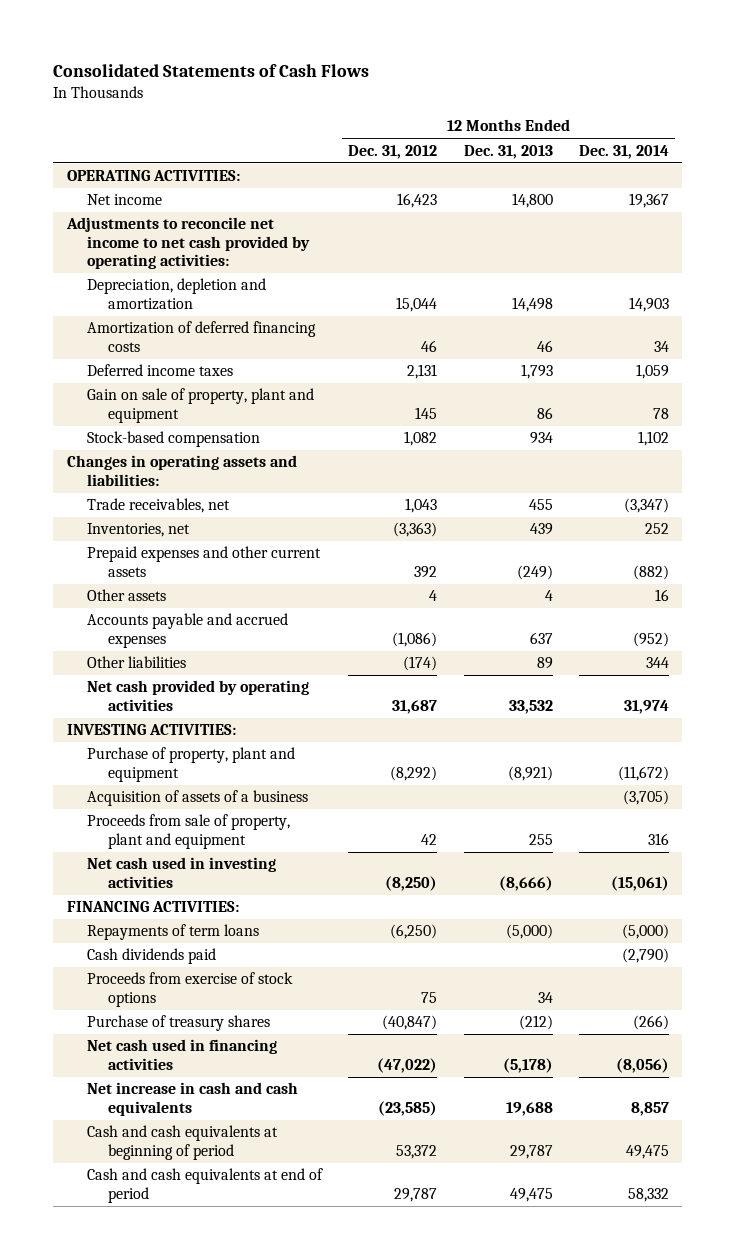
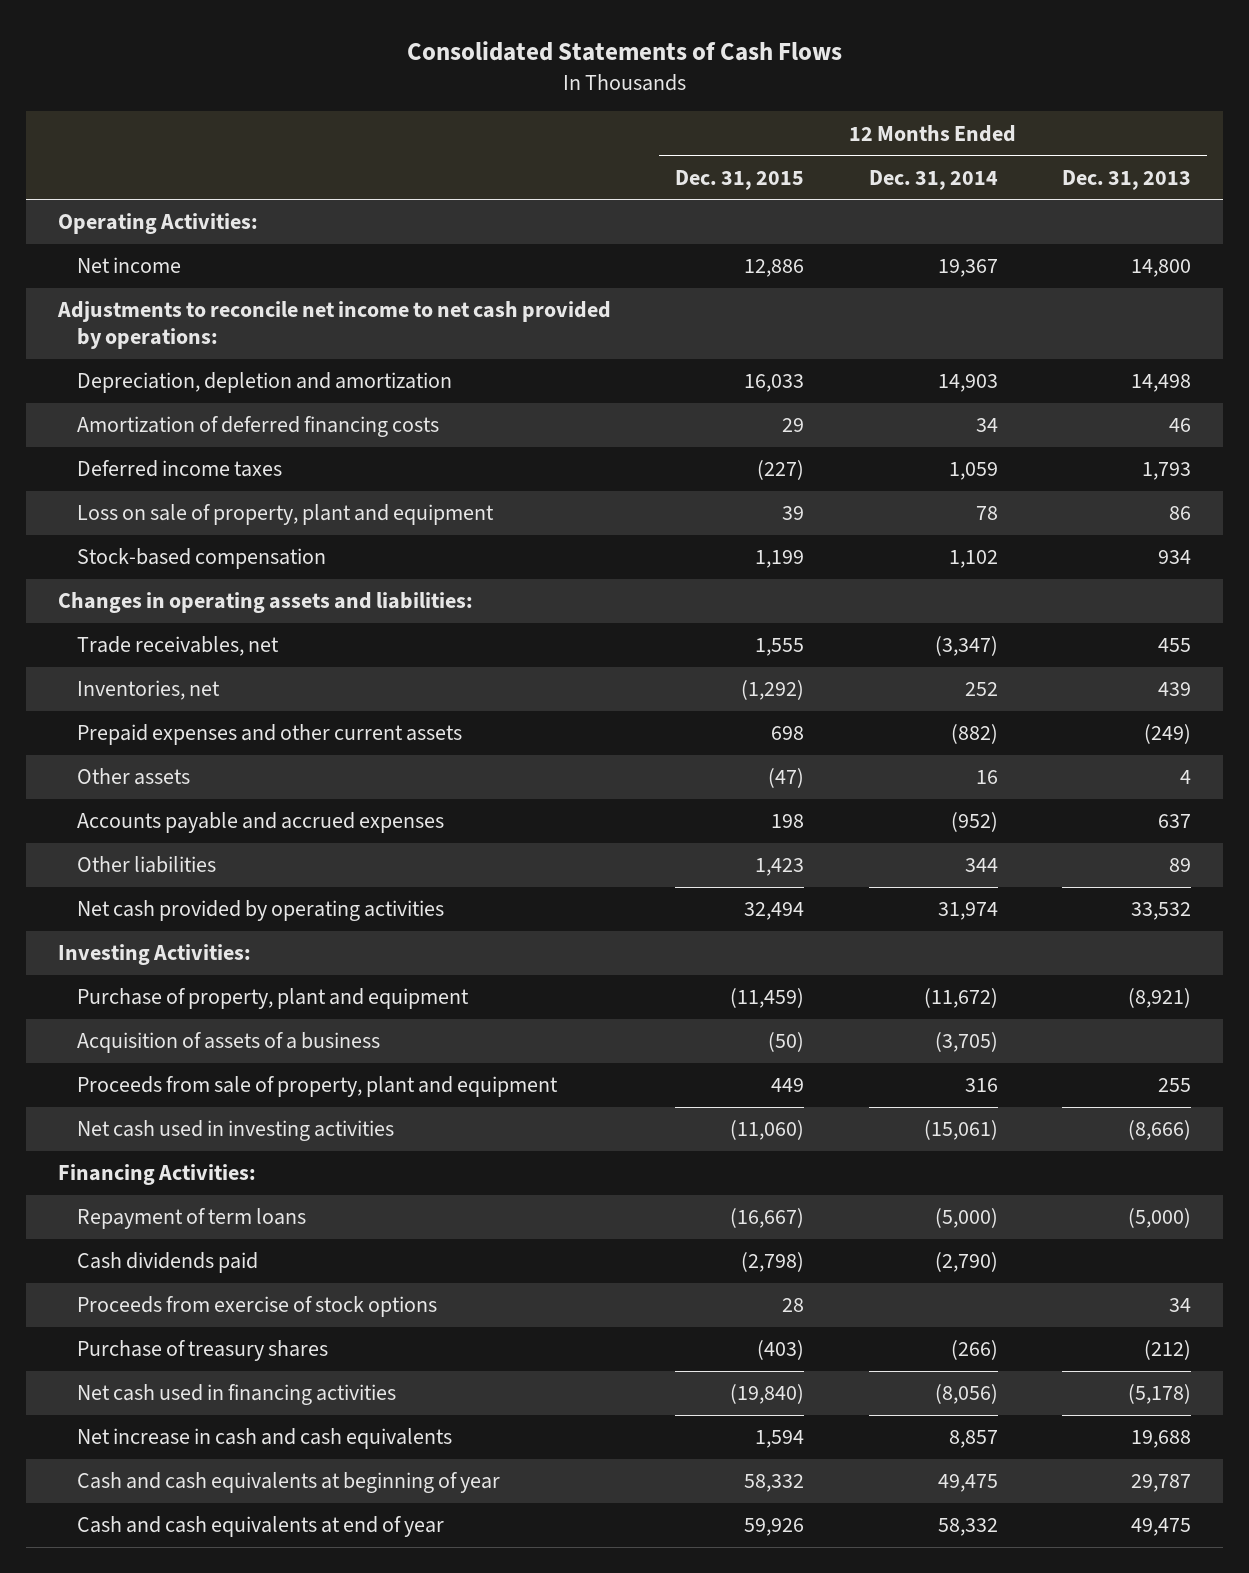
[348,144,438,159] Dec. 31, 2012 -> none
none -> [675,169,805,190] Dec. 31, 2015
[66,170,240,182] OPERATING ACTIVITIES: -> [58,213,259,235] Operating Activities:
[65,217,311,269] Adjustments to reconcile net income to net cash provided by operating activities: -> [57,301,612,350] Adjustments to reconcile net income to net cash provided by operations:
[87,388,315,423] Gain on sale of property, plant and equipment -> [77,504,495,526] Loss on sale of property, plant and equipment
[66,724,236,736] INVESTING ACTIVITIES: -> [58,944,252,966] Investing Activities:
[66,901,239,913] FINANCING ACTIVITIES: -> [58,1164,257,1186] Financing Activities:
[87,924,260,941] Repayments of term loans -> [77,1208,307,1230] Repayment of term loans
[87,1125,279,1160] Cash and cash equivalents at beginning of period -> [77,1472,501,1494] Cash and cash equivalents at beginning of year
[87,1168,324,1203] Cash and cash equivalents at end of period -> [77,1516,445,1538] Cash and cash equivalents at end of year

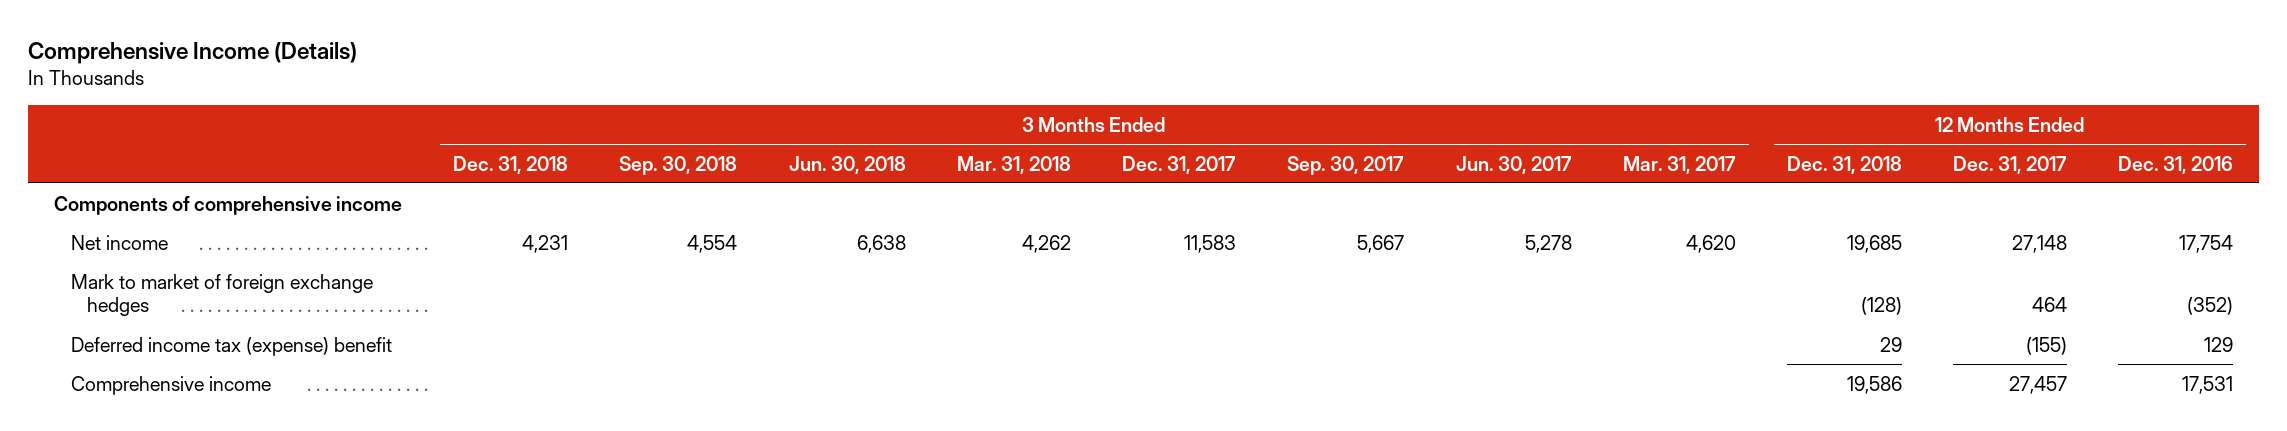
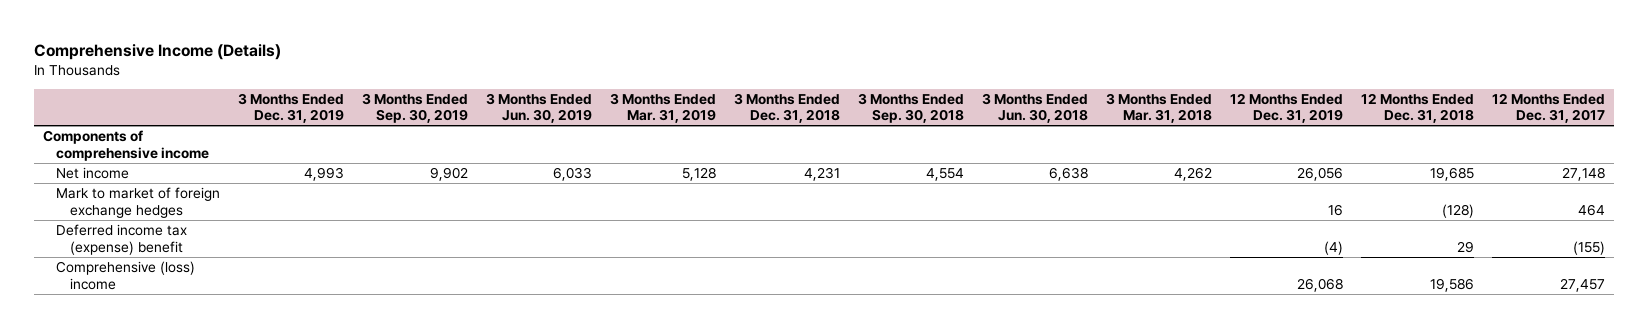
[1122,155,1237,174] Dec. 31, 2017 -> none
[1287,155,1405,175] Sep. 30, 2017 -> none
[1455,155,1572,174] Jun. 30, 2017 -> none
[1622,155,1736,174] Mar. 31, 2017 -> none
[2118,155,2234,174] Dec. 31, 2016 -> none
none -> [238,92,345,124] 3 Months Ended Dec. 31, 2019
none -> [362,92,469,124] 3 Months Ended Sep. 30, 2019
none -> [486,92,593,124] 3 Months Ended Jun. 30, 2019
none -> [610,92,717,124] 3 Months Ended Mar. 31, 2019
none -> [1229,92,1343,124] 12 Months Ended Dec. 31, 2019
[70,375,271,395] Comprehensive income -> [56,261,196,290] Comprehensive (loss) income

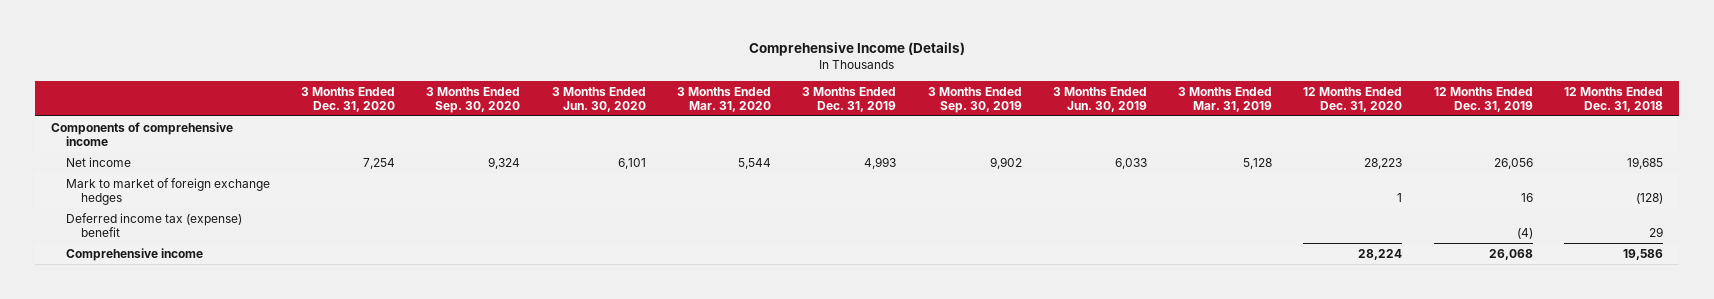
[734,92,841,124] 3 Months Ended Dec. 31, 2018 -> none
[858,92,965,124] 3 Months Ended Sep. 30, 2018 -> none
[981,92,1088,124] 3 Months Ended Jun. 30, 2018 -> none
[1105,92,1212,124] 3 Months Ended Mar. 31, 2018 -> none
[1491,92,1605,124] 12 Months Ended Dec. 31, 2017 -> none
none -> [301,86,396,112] 3 Months Ended Dec. 31, 2020
none -> [426,86,521,113] 3 Months Ended Sep. 30, 2020
none -> [551,86,646,112] 3 Months Ended Jun. 30, 2020
none -> [677,86,772,112] 3 Months Ended Mar. 31, 2020
none -> [1303,86,1403,112] 12 Months Ended Dec. 31, 2020
[56,261,196,290] Comprehensive (loss) income -> [65,247,203,261] Comprehensive income

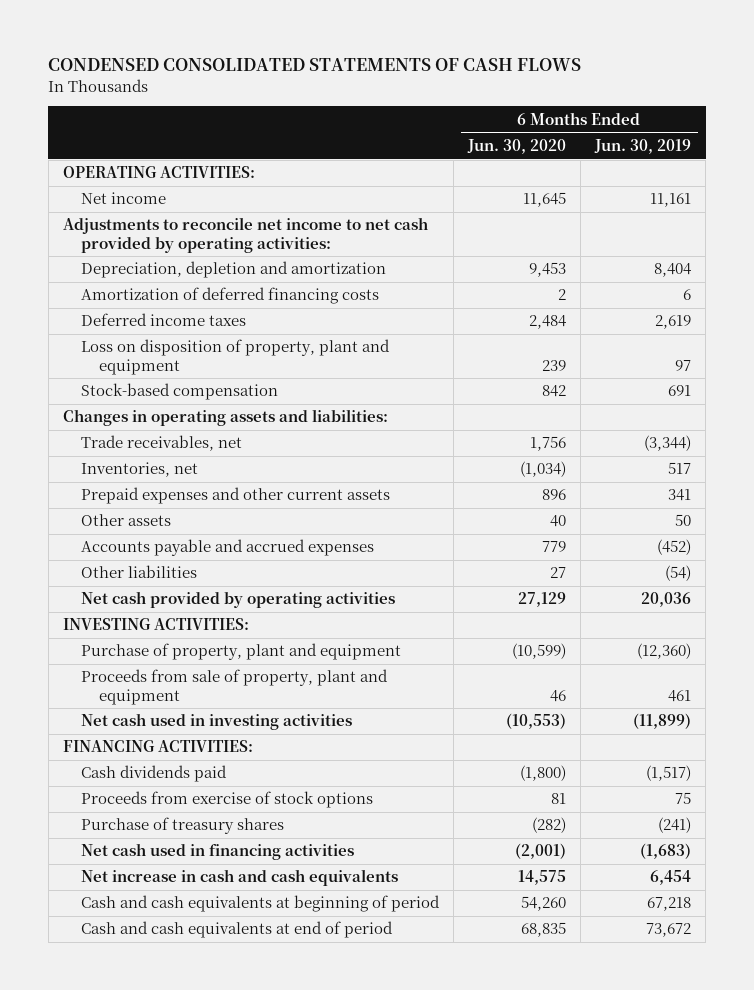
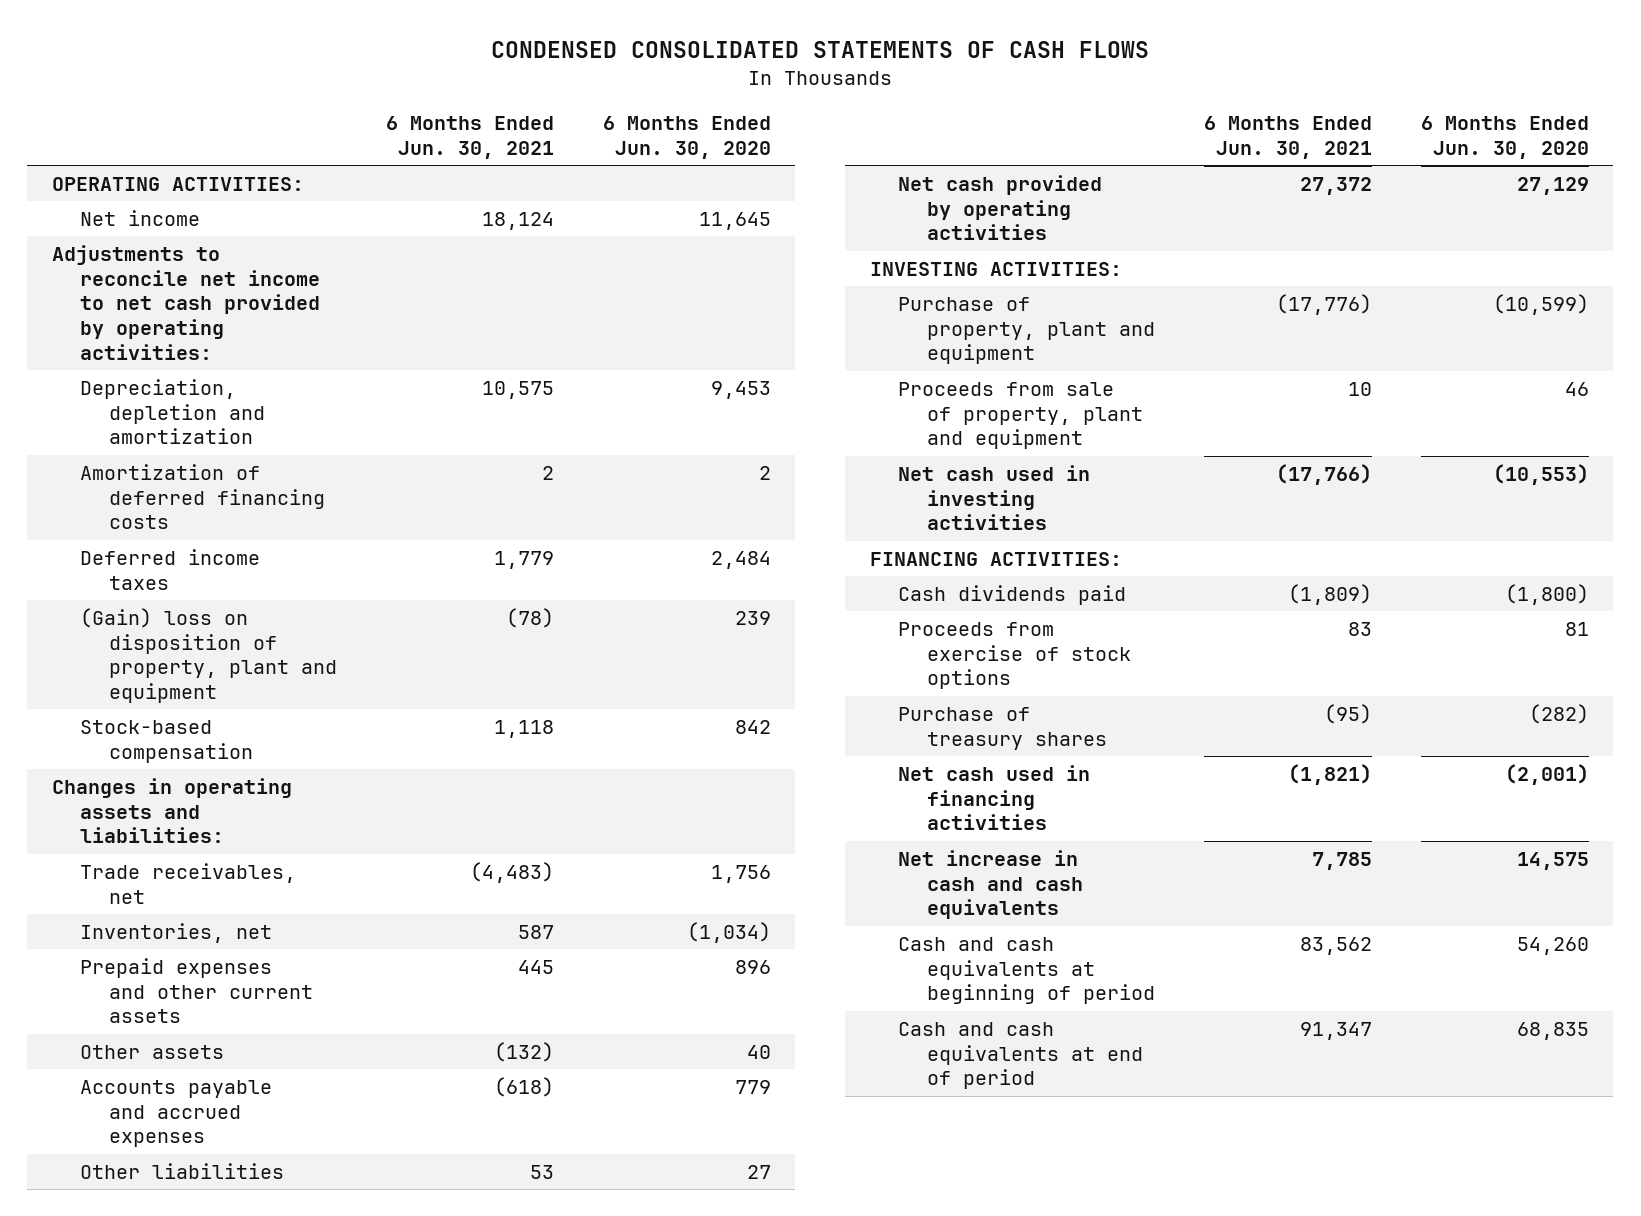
[594,139,692,155] Jun. 30, 2019 -> none
none -> [385,115,554,159] 6 Months Ended Jun. 30, 2021
[80,339,390,375] Loss on disposition of property, plant and equipment -> [80,607,337,704] (Gain) loss on disposition of property, plant and equipment

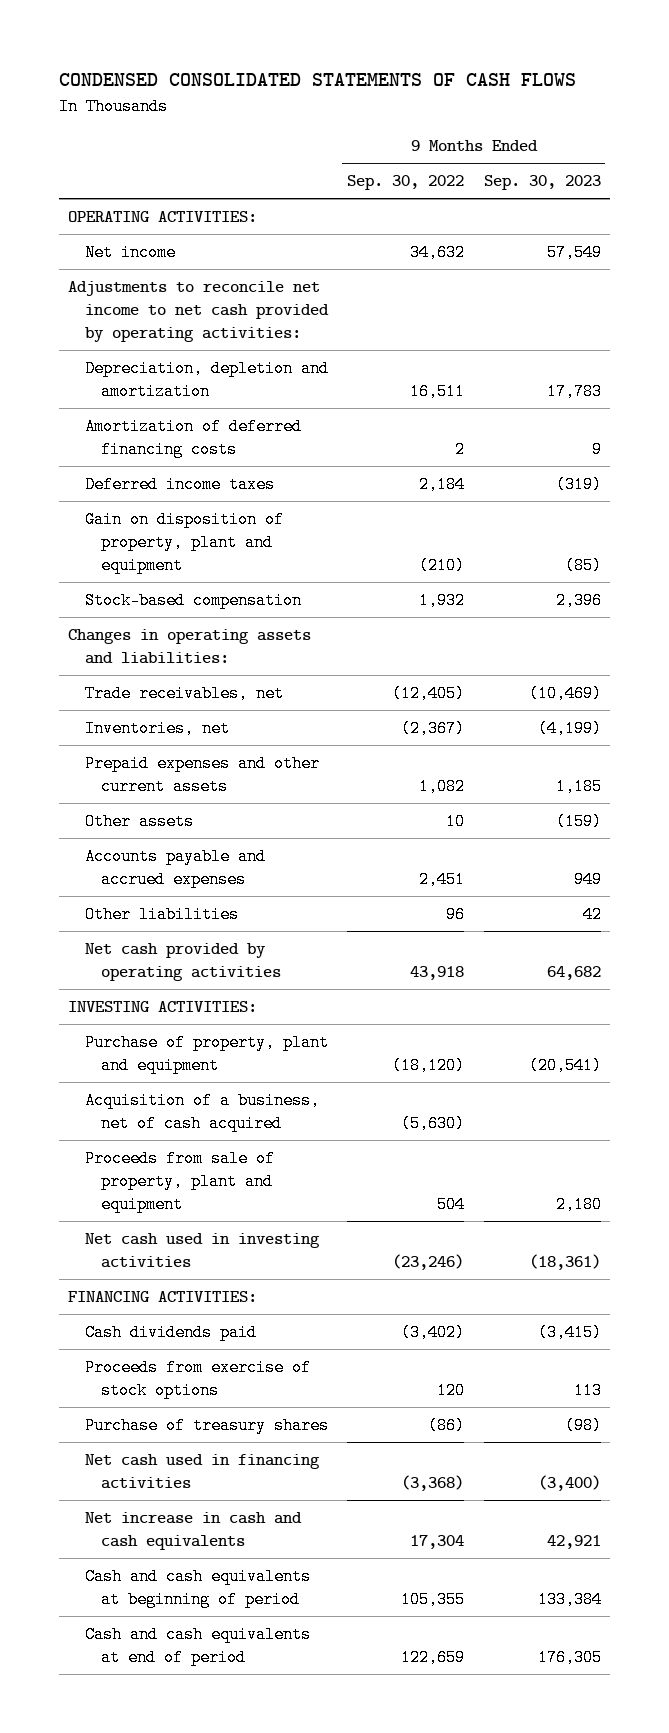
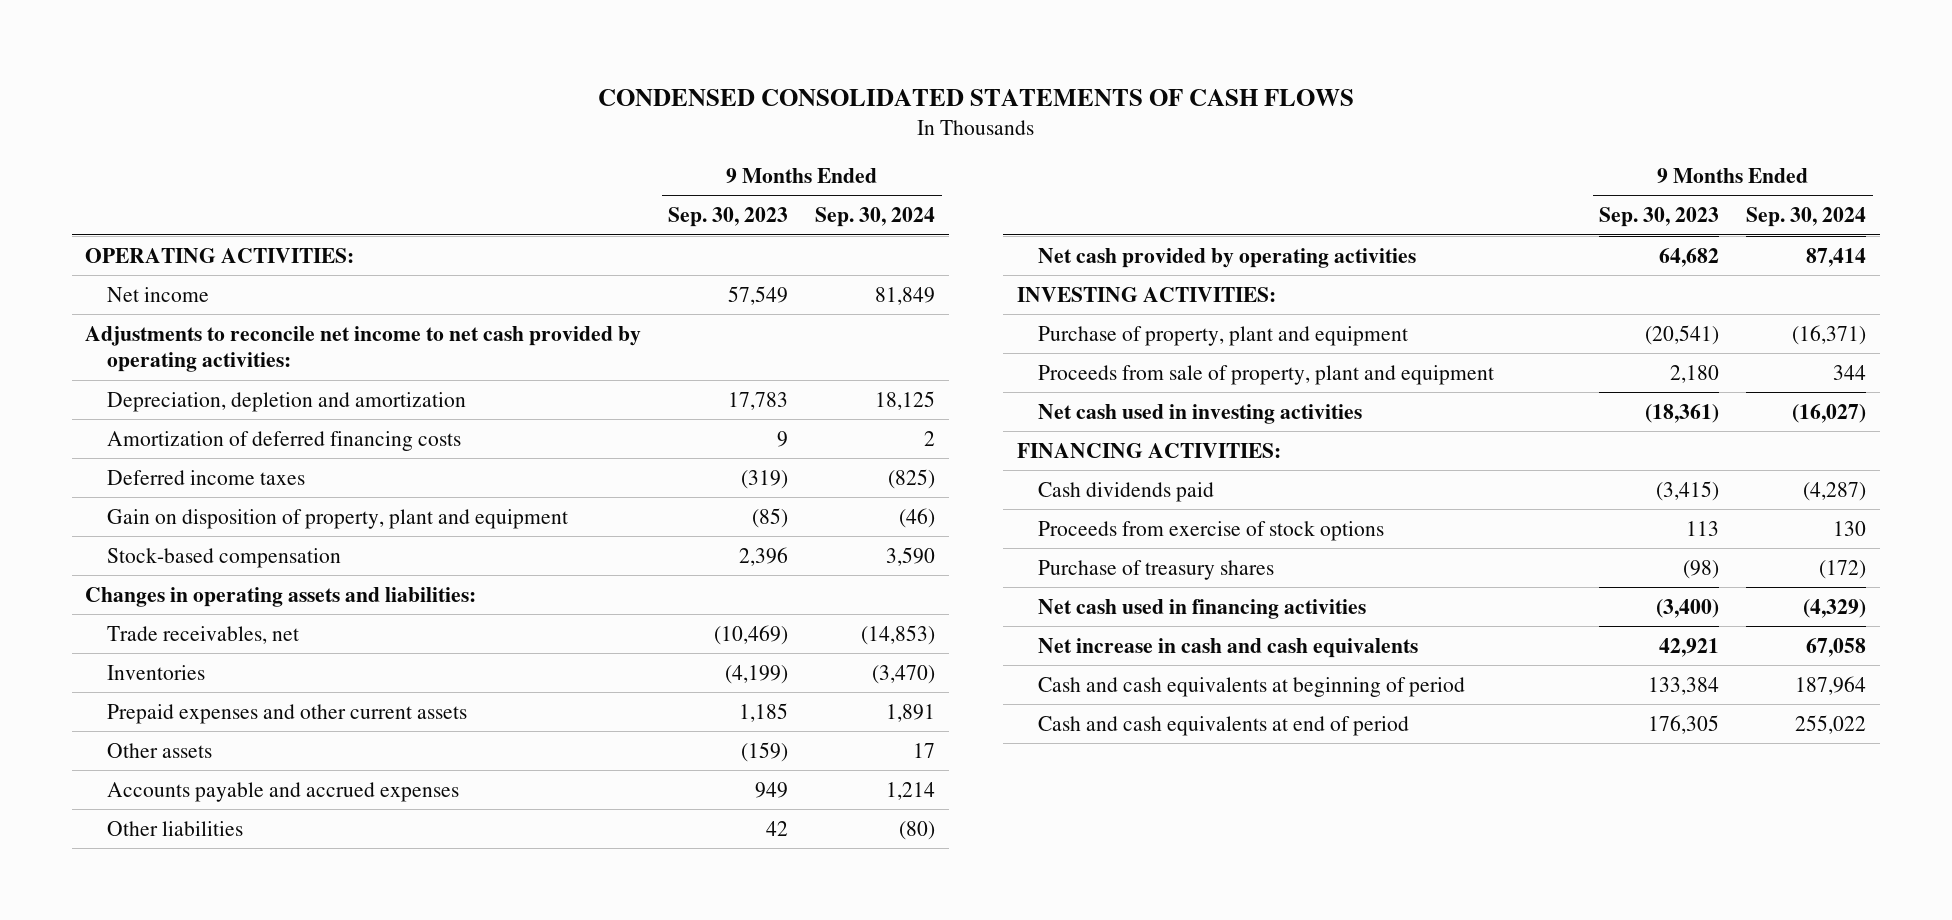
[347,175,465,191] Sep. 30, 2022 -> none
none -> [815,207,936,228] Sep. 30, 2024
[84,719,230,737] Inventories, net -> [107,664,206,680] Inventories
[84,1091,320,1133] Acquisition of a business, net of cash acquired -> none

